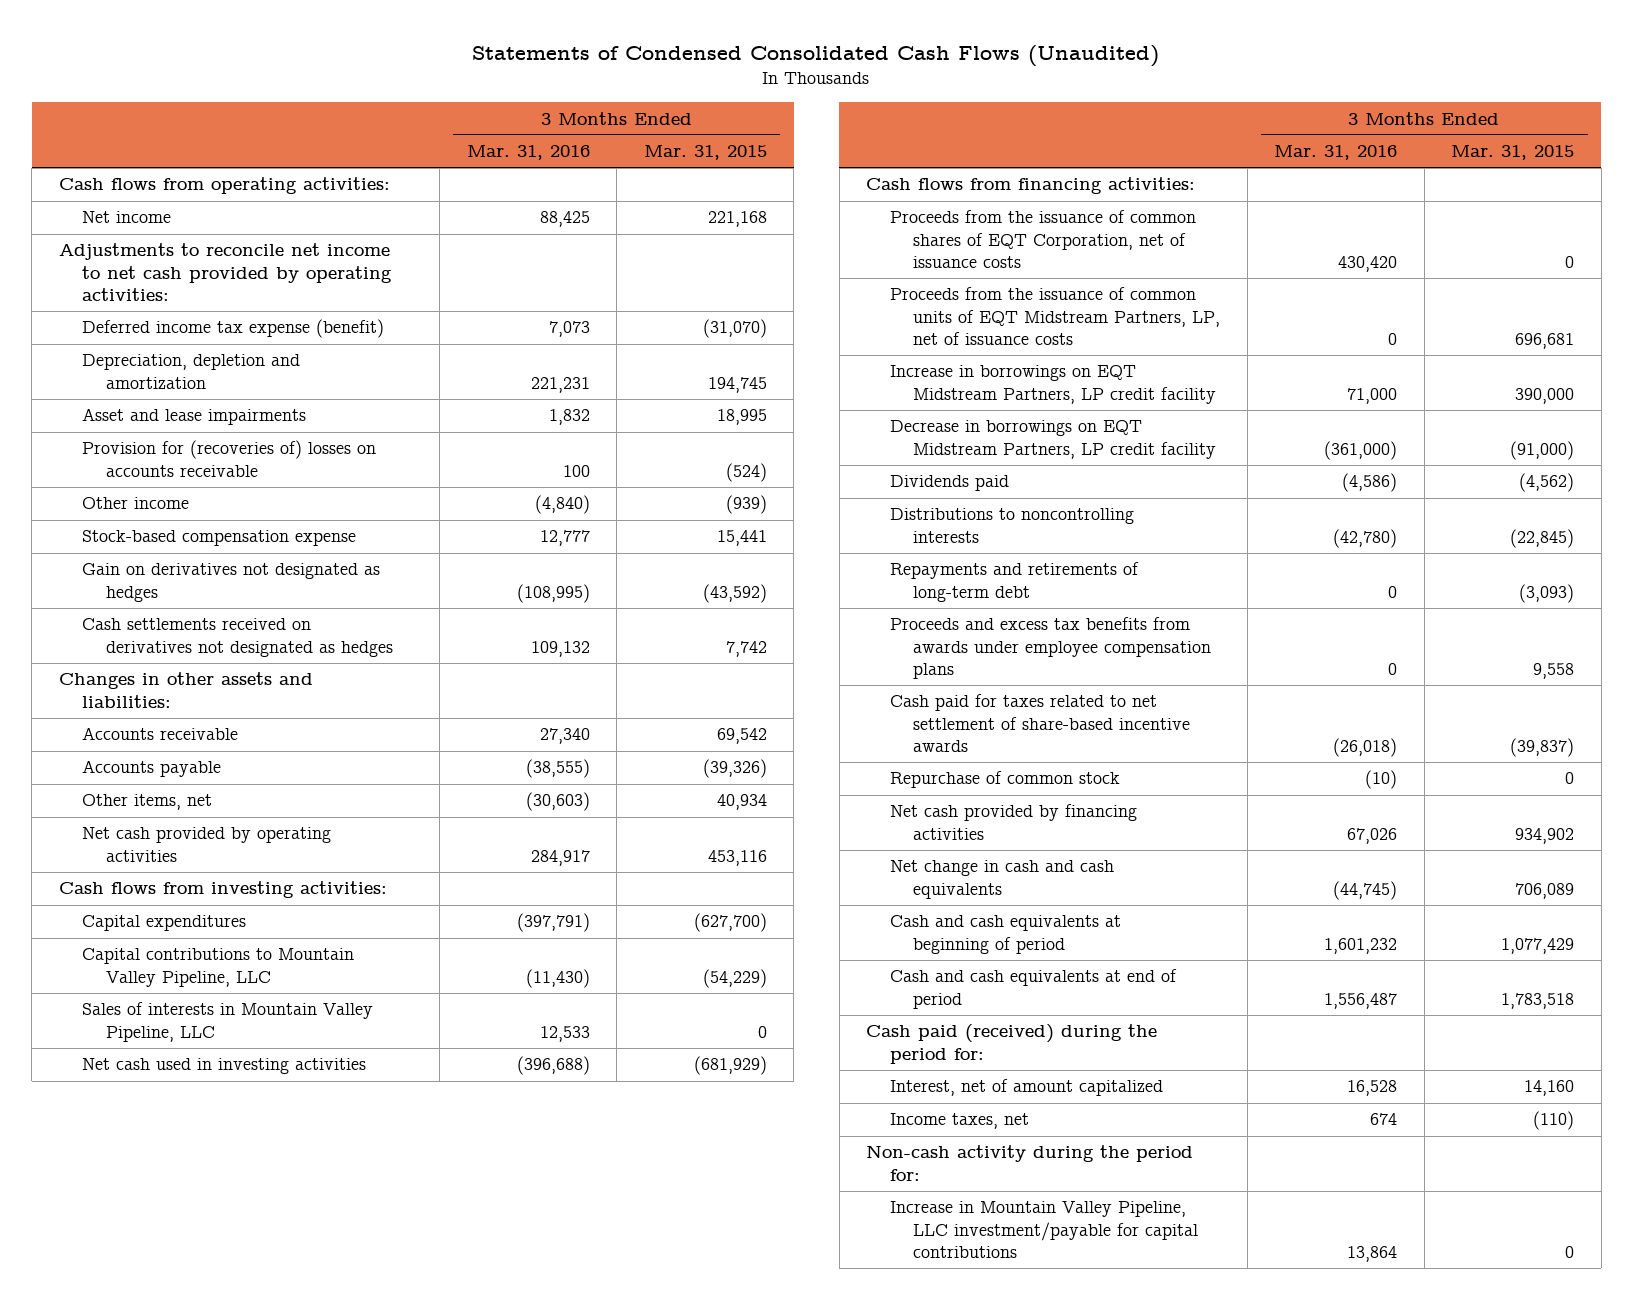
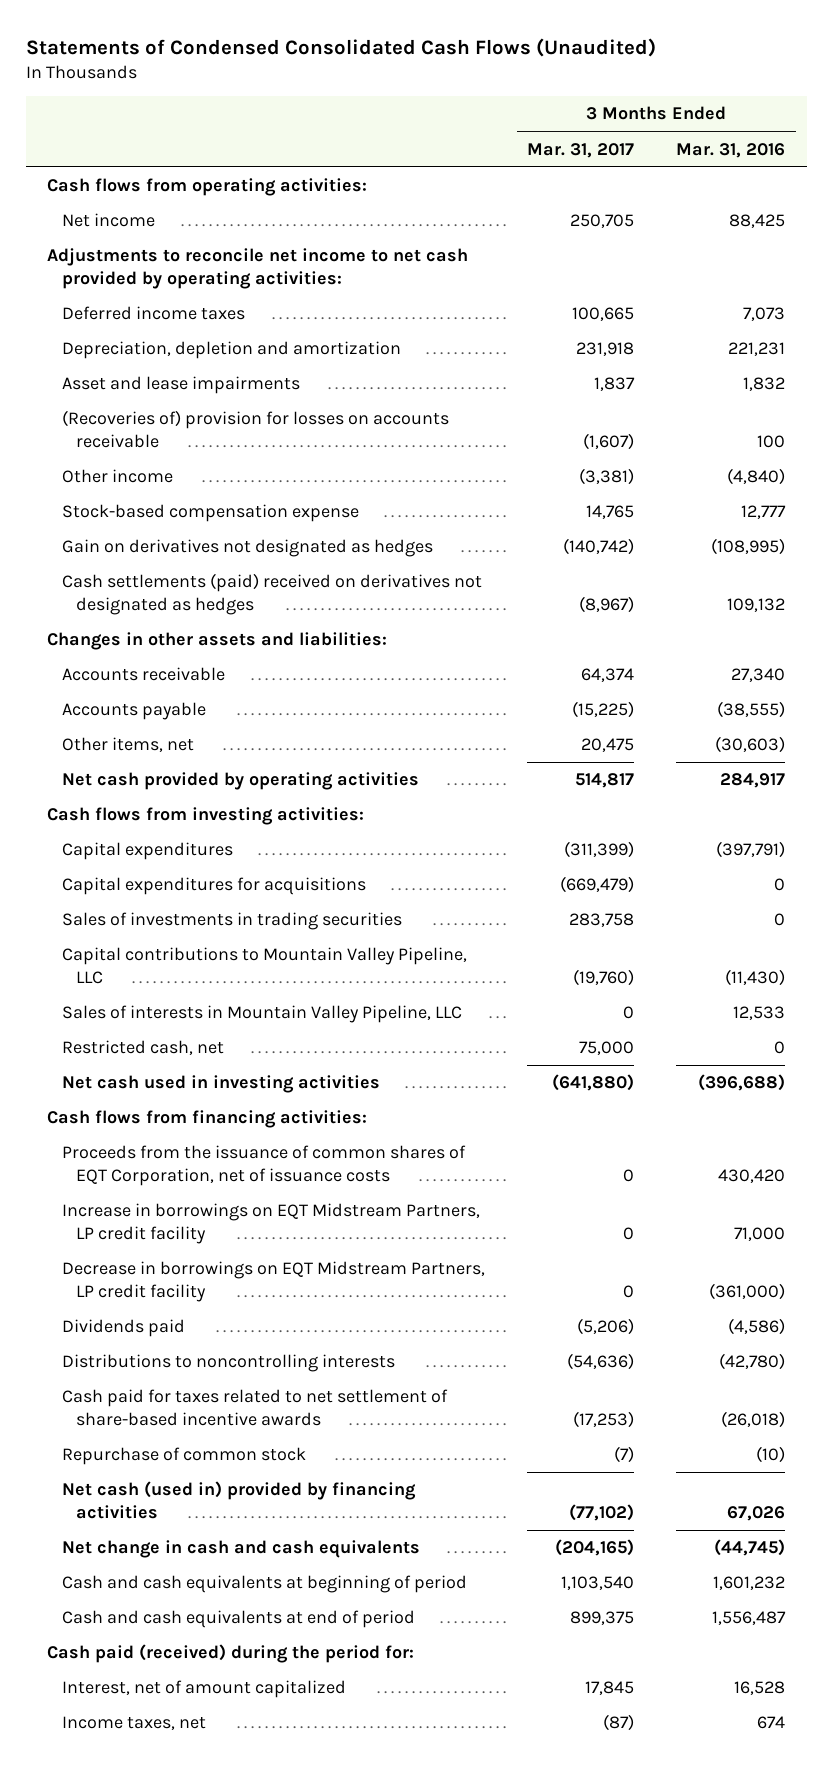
[643,145,767,161] Mar. 31, 2015 -> none
none -> [527,142,635,158] Mar. 31, 2017
[82,319,385,339] Deferred income tax expense (benefit) -> [61,306,245,321] Deferred income taxes
[82,440,377,477] Provision for (recoveries of) losses on accounts receivable -> [61,410,449,448] (Recoveries of) provision for losses on accounts receivable
[82,618,393,657] Cash settlements received on derivatives not designated as hedges -> [61,573,482,615] Cash settlements (paid) received on derivatives not designated as hedges
none -> [61,877,366,896] Capital expenditures for acquisitions
none -> [61,912,402,931] Sales of investments in trading securities
none -> [61,1040,224,1056] Restricted cash, net
[889,287,1221,346] Proceeds from the issuance of common units of EQT Midstream Partners, LP, net of issuance costs -> none
[889,562,1139,602] Repayments and retirements of long-term debt -> none
[889,617,1212,680] Proceeds and excess tax benefits from awards under employee compensation plans -> none
[889,804,1137,840] Net cash provided by financing activities -> [61,1481,416,1519] Net cash (used in) provided by financing activities
[866,1145,1194,1181] Non-cash activity during the period for: -> none
[889,1201,1199,1259] Increase in Mountain Valley Pipeline, LLC investment/payable for capital contributions -> none

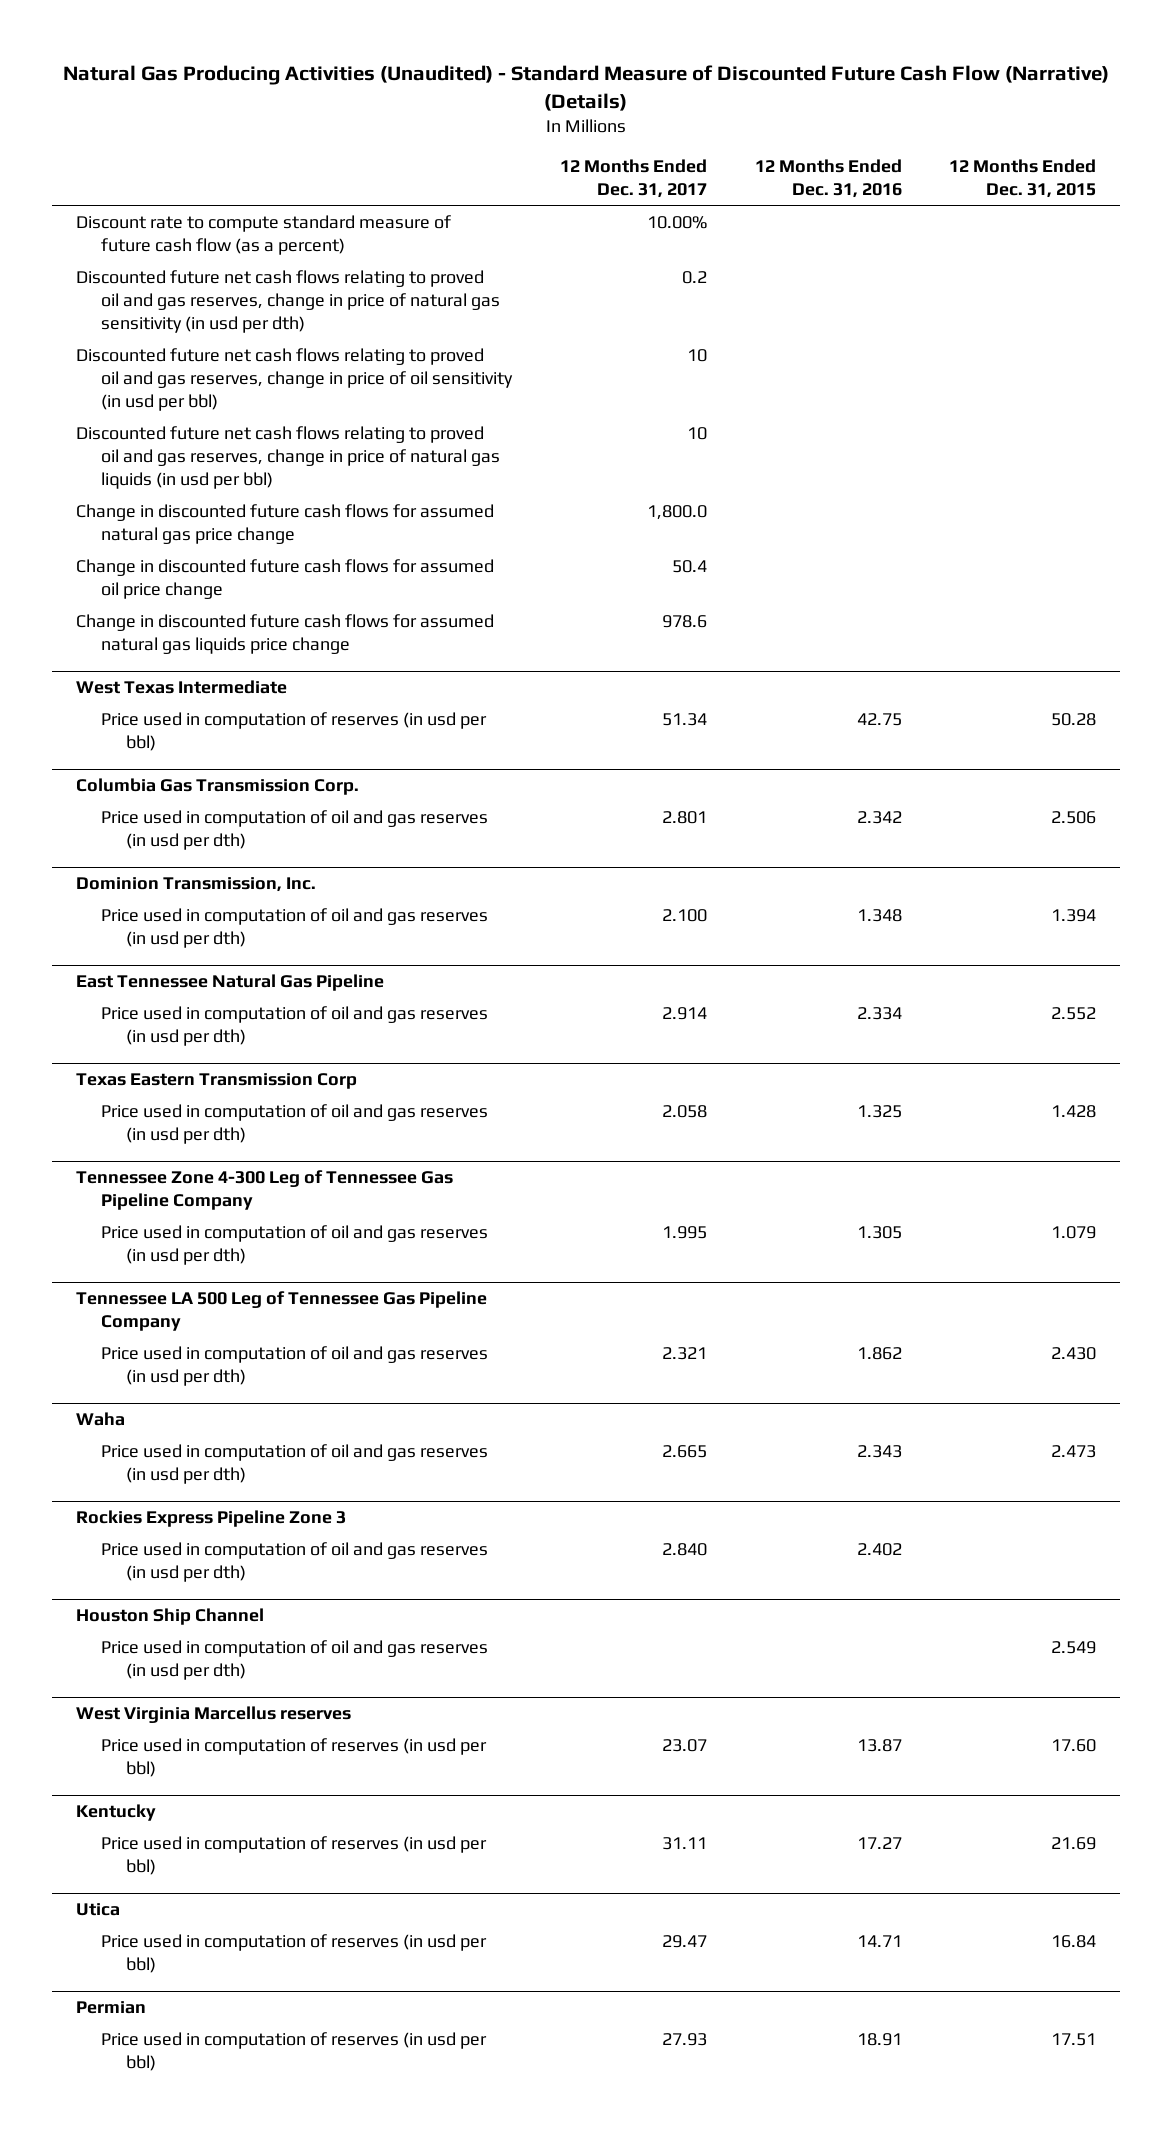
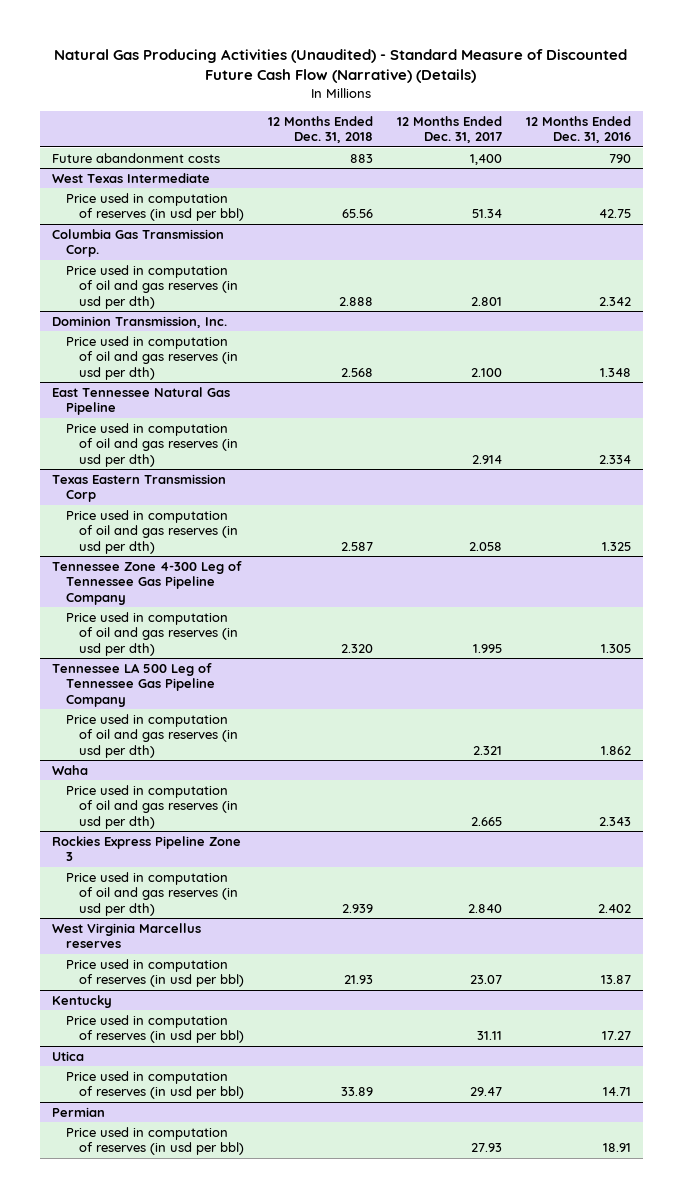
[949,159,1097,199] 12 Months Ended Dec. 31, 2015 -> none
none -> [268,115,374,144] 12 Months Ended Dec. 31, 2018
[76,214,452,255] Discount rate to compute standard measure of future cash flow (as a percent) -> none
[76,269,501,333] Discounted future net cash flows relating to proved oil and gas reserves, change in price of natural gas sensitivity (in usd per dth) -> none
[76,347,514,411] Discounted future net cash flows relating to proved oil and gas reserves, change in price of oil sensitivity (in usd per bbl) -> none
[76,425,501,489] Discounted future net cash flows relating to proved oil and gas reserves, change in price of natural gas liquids (in usd per bbl) -> none
[76,503,495,544] Change in discounted future cash flows for assumed natural gas price change -> none
[76,558,495,599] Change in discounted future cash flows for assumed oil price change -> none
[76,613,495,654] Change in discounted future cash flows for assumed natural gas liquids price change -> none
none -> [51,152,220,163] Future abandonment costs
[76,1608,265,1626] Houston Ship Channel -> none
[101,1639,489,1680] Price used in computation of oil and gas reserves (in usd per dth) -> none

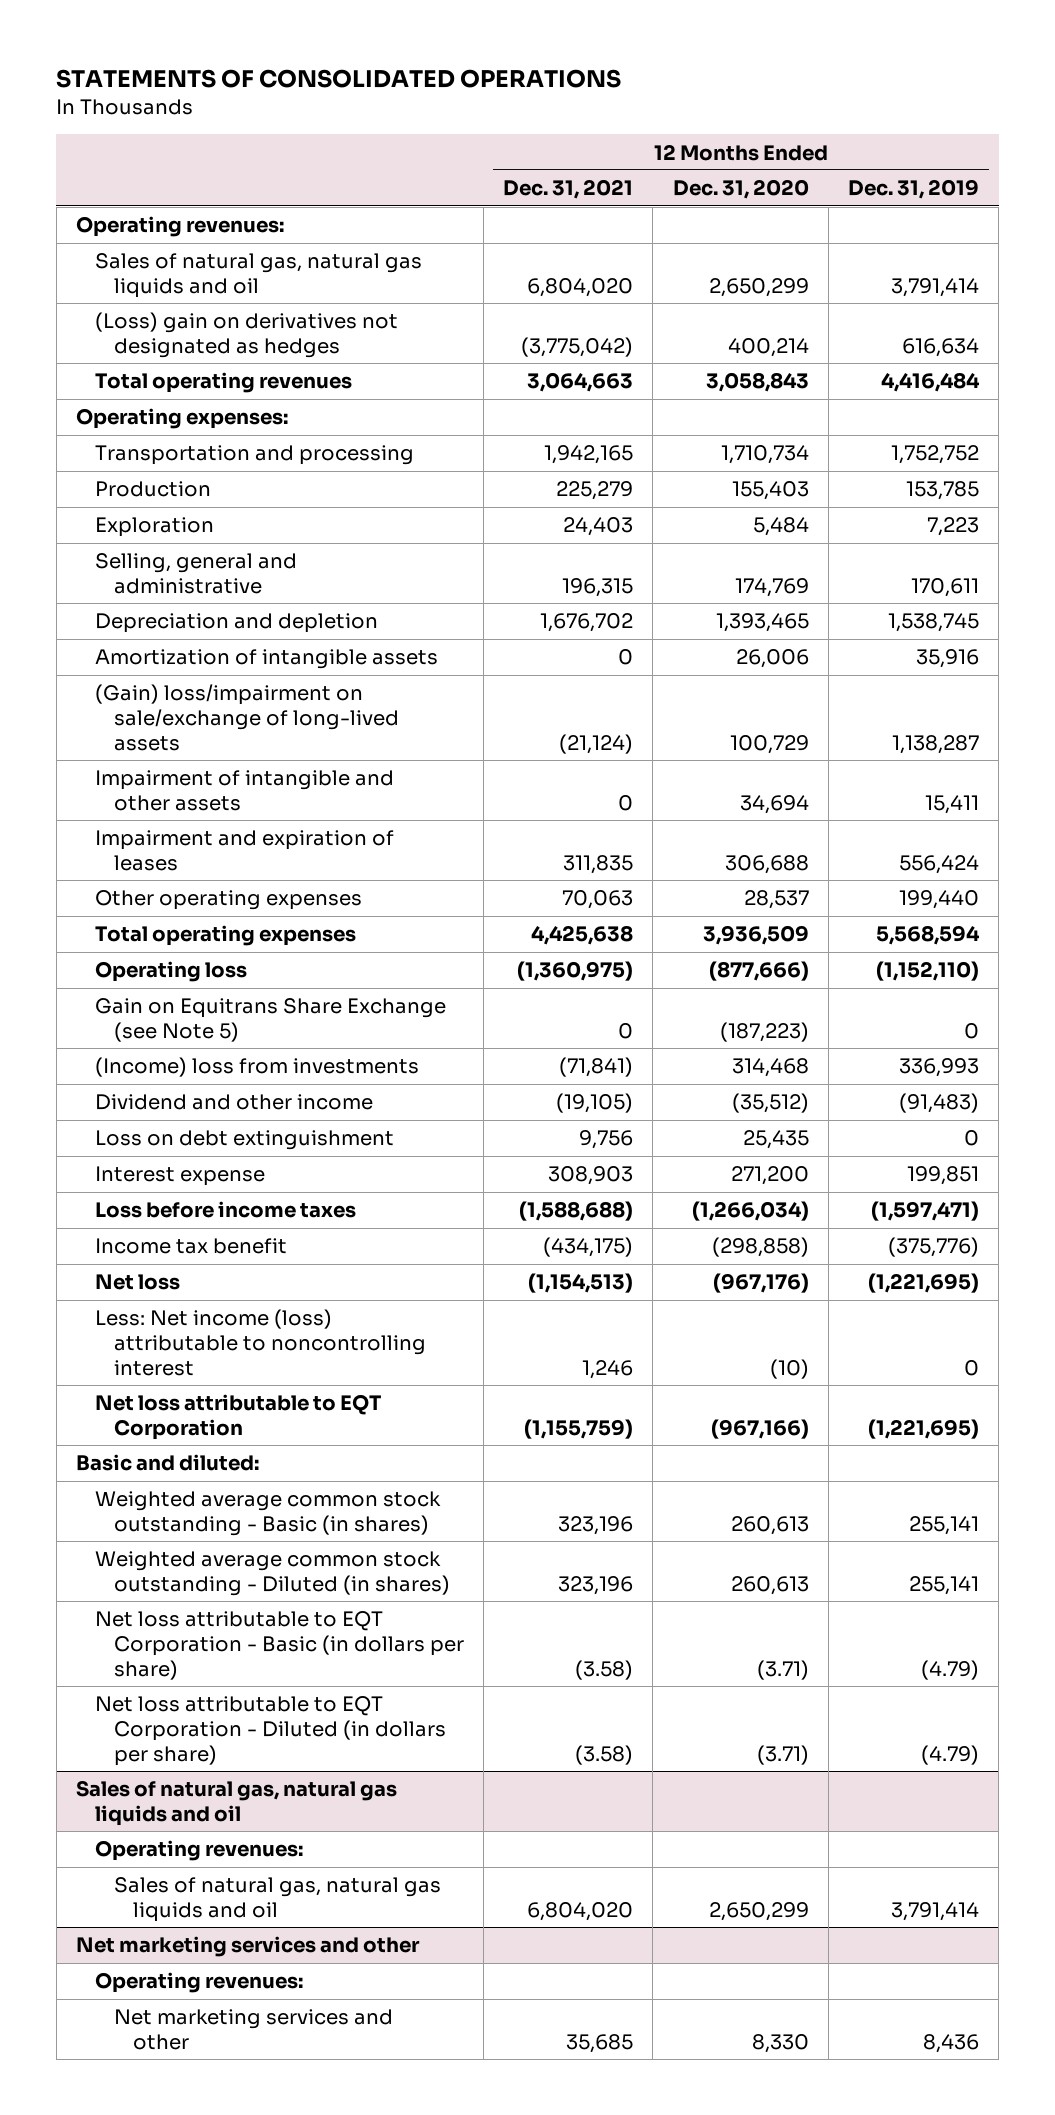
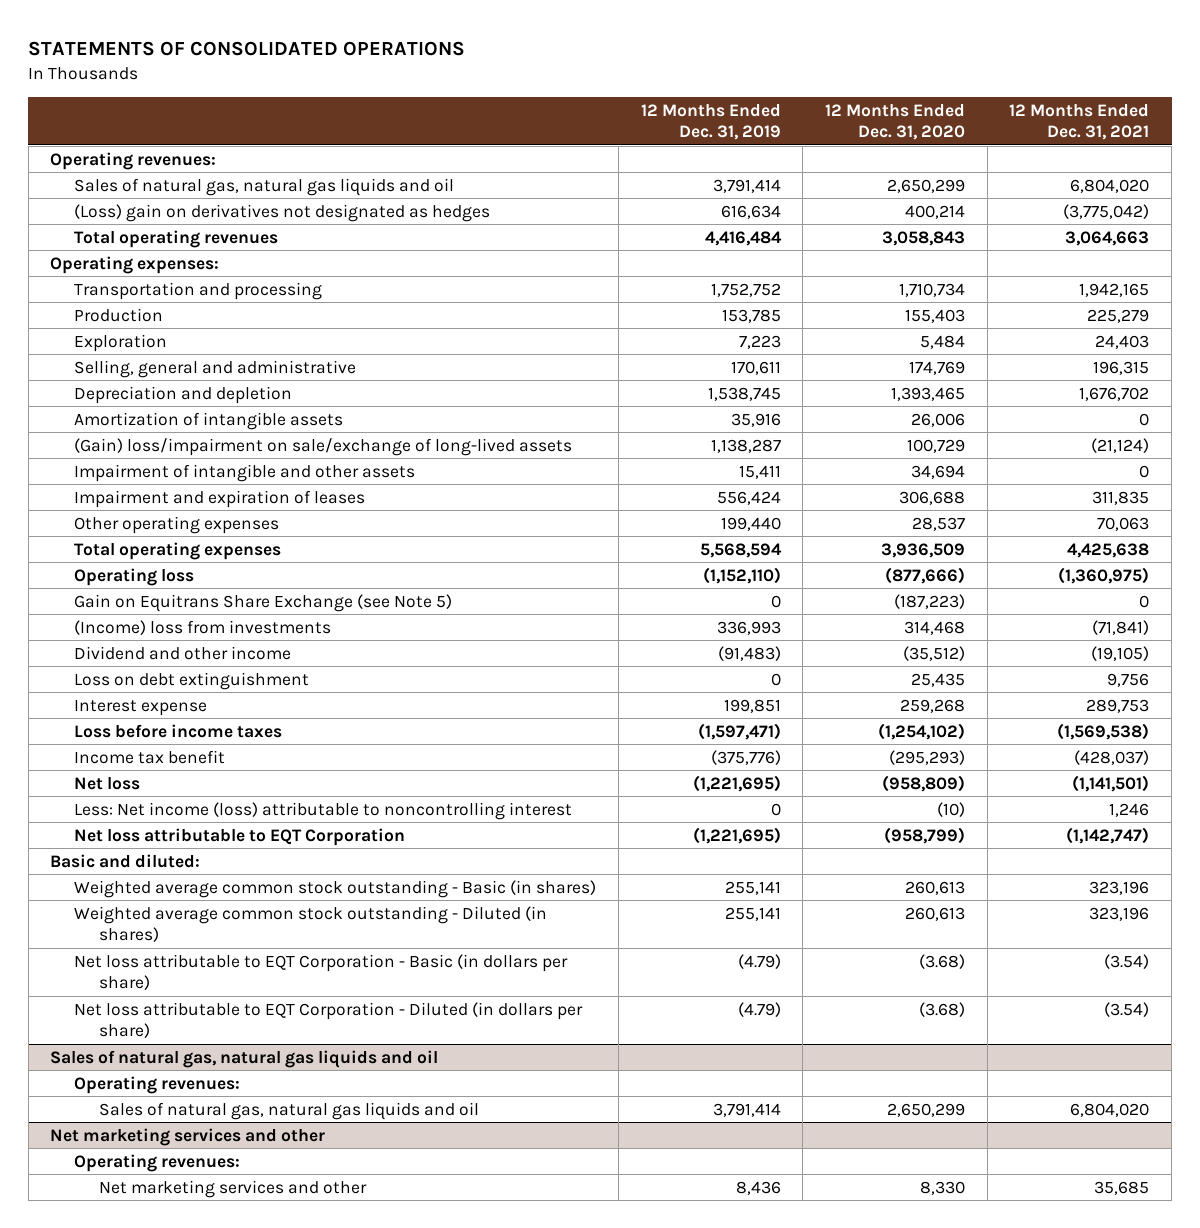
[548,1166,634,1186] 308,903 -> [1086,698,1150,713] 289,753
[730,1166,809,1186] 271,200 -> [900,698,966,713] 259,268
[519,1201,634,1222] (1,588,688) -> [1057,722,1150,740] (1,569,538)
[691,1201,809,1222] (1,266,034) -> [878,722,966,740] (1,254,102)
[543,1237,634,1258] (434,175) -> [1074,749,1150,765] (428,037)
[711,1237,809,1258] (298,858) -> [889,749,966,765] (295,293)
[528,1273,634,1294] (1,154,513) -> [1072,774,1150,792] (1,141,501)
[712,1273,809,1294] (967,176) -> [882,774,966,792] (958,809)
[524,1418,634,1439] (1,155,759) -> [1066,826,1150,844] (1,142,747)
[710,1418,809,1439] (967,166) -> [884,826,966,844] (958,799)
[575,1659,634,1680] (3.58) -> [1104,953,1150,969] (3.54)
[756,1659,809,1680] (3.71) -> [919,953,966,969] (3.68)
[575,1744,634,1765] (3.58) -> [1104,1001,1150,1017] (3.54)
[756,1744,809,1765] (3.71) -> [919,1001,966,1017] (3.68)

